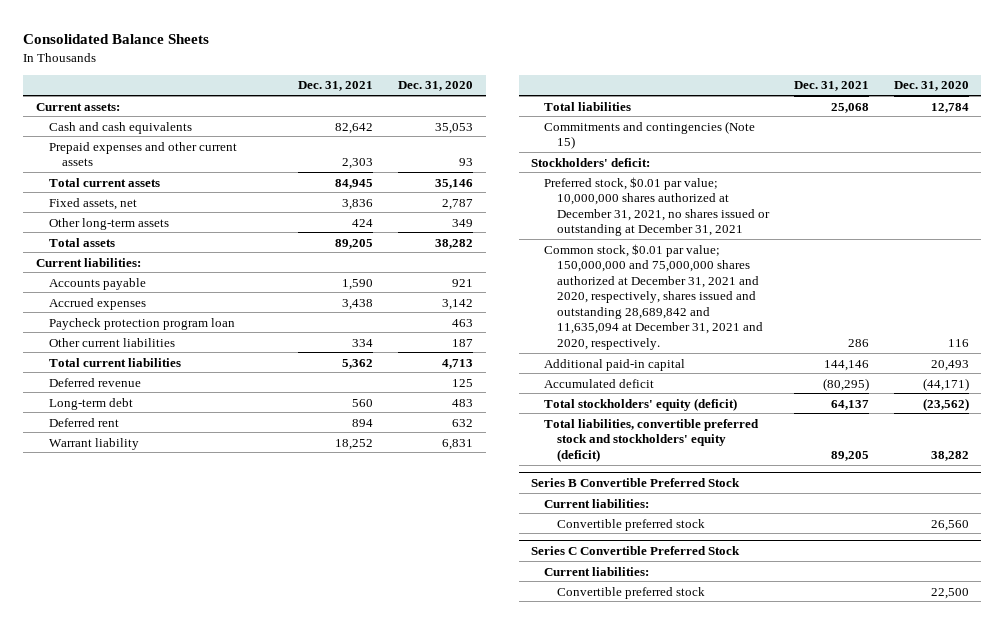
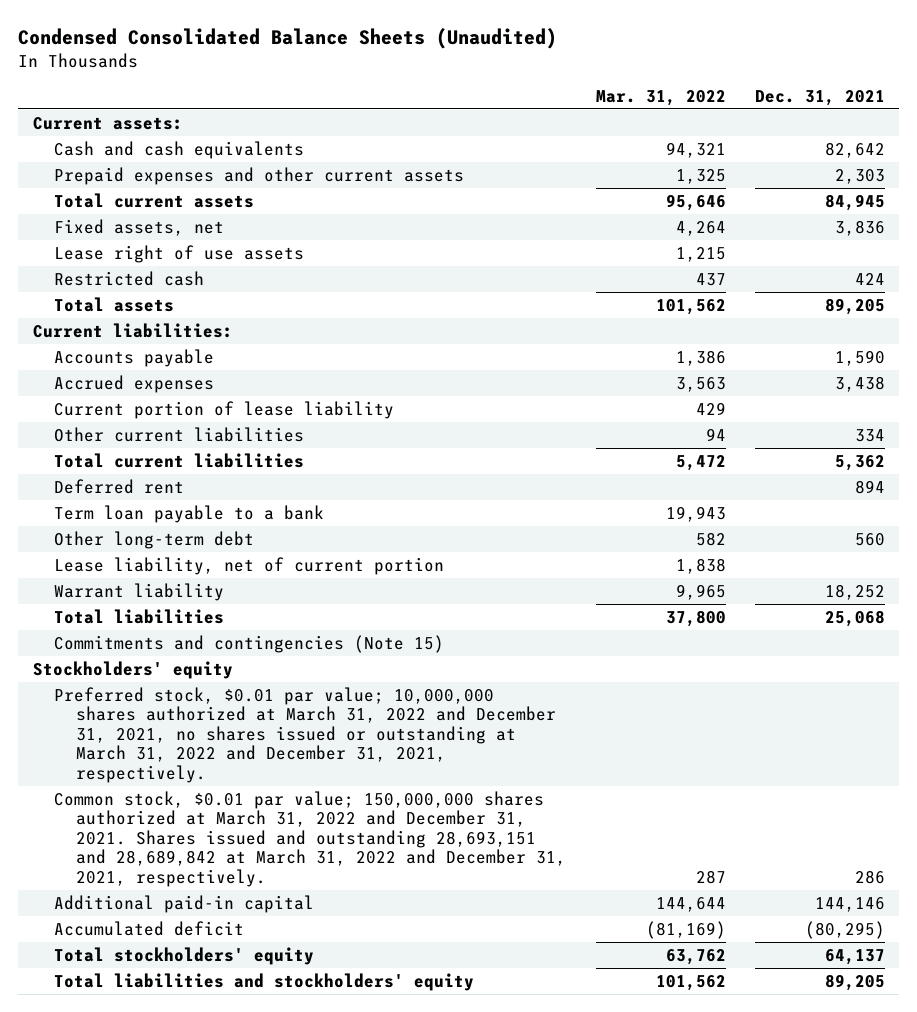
[23,33,210,44] Consolidated Balance Sheets -> [18,28,558,50] Condensed Consolidated Balance Sheets (Unaudited)
[398,81,474,92] Dec. 31, 2020 -> none
none -> [595,90,726,107] Mar. 31, 2022
none -> [54,244,305,263] Lease right of use assets
[48,217,169,230] Other long-term assets -> [54,270,205,286] Restricted cash
[48,317,235,330] Paycheck protection program loan -> none
none -> [54,400,395,419] Current portion of lease liability
[48,377,141,387] Deferred revenue -> none
[48,397,133,410] Long-term debt -> none
none -> [54,504,325,523] Term loan payable to a bank
none -> [54,530,255,549] Other long-term debt
none -> [54,556,445,575] Lease liability, net of current portion
[531,157,651,167] Stockholders' deficit: -> [32,660,233,679] Stockholders' equity
[544,176,770,237] Preferred stock, $0.01 par value; 10,000,000 shares authorized at December 31, 2021, no shares issued or outstanding at December 31, 2021 -> [54,686,557,783] Preferred stock, $0.01 par value; 10,000,000 shares authorized at March 31, 2022 and December 31, 2021, no shares issued or outstanding at March 31, 2022 and December 31, 2021, respectively.
[544,243,763,350] Common stock, $0.01 par value; 150,000,000 and 75,000,000 shares authorized at December 31, 2021 and 2020, respectively, shares issued and outstanding 28,689,842 and 11,635,094 at December 31, 2021 and 2020, respectively. -> [54,790,567,887] Common stock, $0.01 par value; 150,000,000 shares authorized at March 31, 2022 and December 31, 2021. Shares issued and outstanding 28,693,151 and 28,689,842 at March 31, 2022 and December 31, 2021, respectively.
[531,478,741,488] Series B Convertible Preferred Stock -> none
[544,498,650,508] Current liabilities: -> none
[556,518,705,531] Convertible preferred stock -> none
[531,546,741,556] Series C Convertible Preferred Stock -> none
[544,566,650,576] Current liabilities: -> none
[556,586,705,599] Convertible preferred stock -> none
[544,397,738,411] Total stockholders' equity (deficit) -> [54,946,315,965] Total stockholders' equity
[544,418,760,462] Total liabilities, convertible preferred stock and stockholders' equity (deficit) -> [54,972,475,991] Total liabilities and stockholders' equity

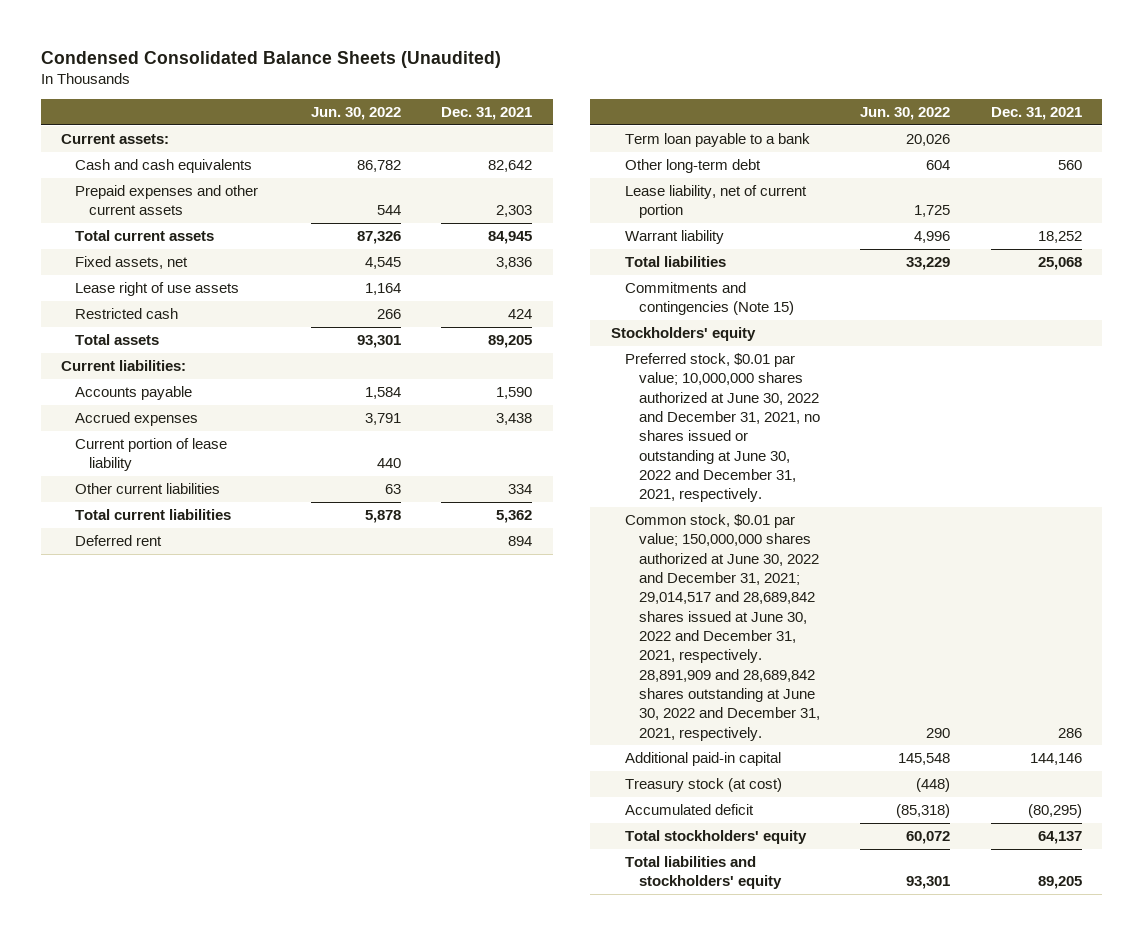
[595,90,726,107] Mar. 31, 2022 -> none
none -> [310,107,401,121] Jun. 30, 2022
[54,686,557,783] Preferred stock, $0.01 par value; 10,000,000 shares authorized at March 31, 2022 and December 31, 2021, no shares issued or outstanding at March 31, 2022 and December 31, 2021, respectively. -> [624,352,820,503] Preferred stock, $0.01 par value; 10,000,000 shares authorized at June 30, 2022 and December 31, 2021, no shares issued or outstanding at June 30, 2022 and December 31, 2021, respectively.
[54,790,567,887] Common stock, $0.01 par value; 150,000,000 shares authorized at March 31, 2022 and December 31, 2021. Shares issued and outstanding 28,693,151 and 28,689,842 at March 31, 2022 and December 31, 2021, respectively. -> [624,513,820,741] Common stock, $0.01 par value; 150,000,000 shares authorized at June 30, 2022 and December 31, 2021; 29,014,517 and 28,689,842 shares issued at June 30, 2022 and December 31, 2021, respectively. 28,891,909 and 28,689,842 shares outstanding at June 30, 2022 and December 31, 2021, respectively.
none -> [624,777,782,792] Treasury stock (at cost)

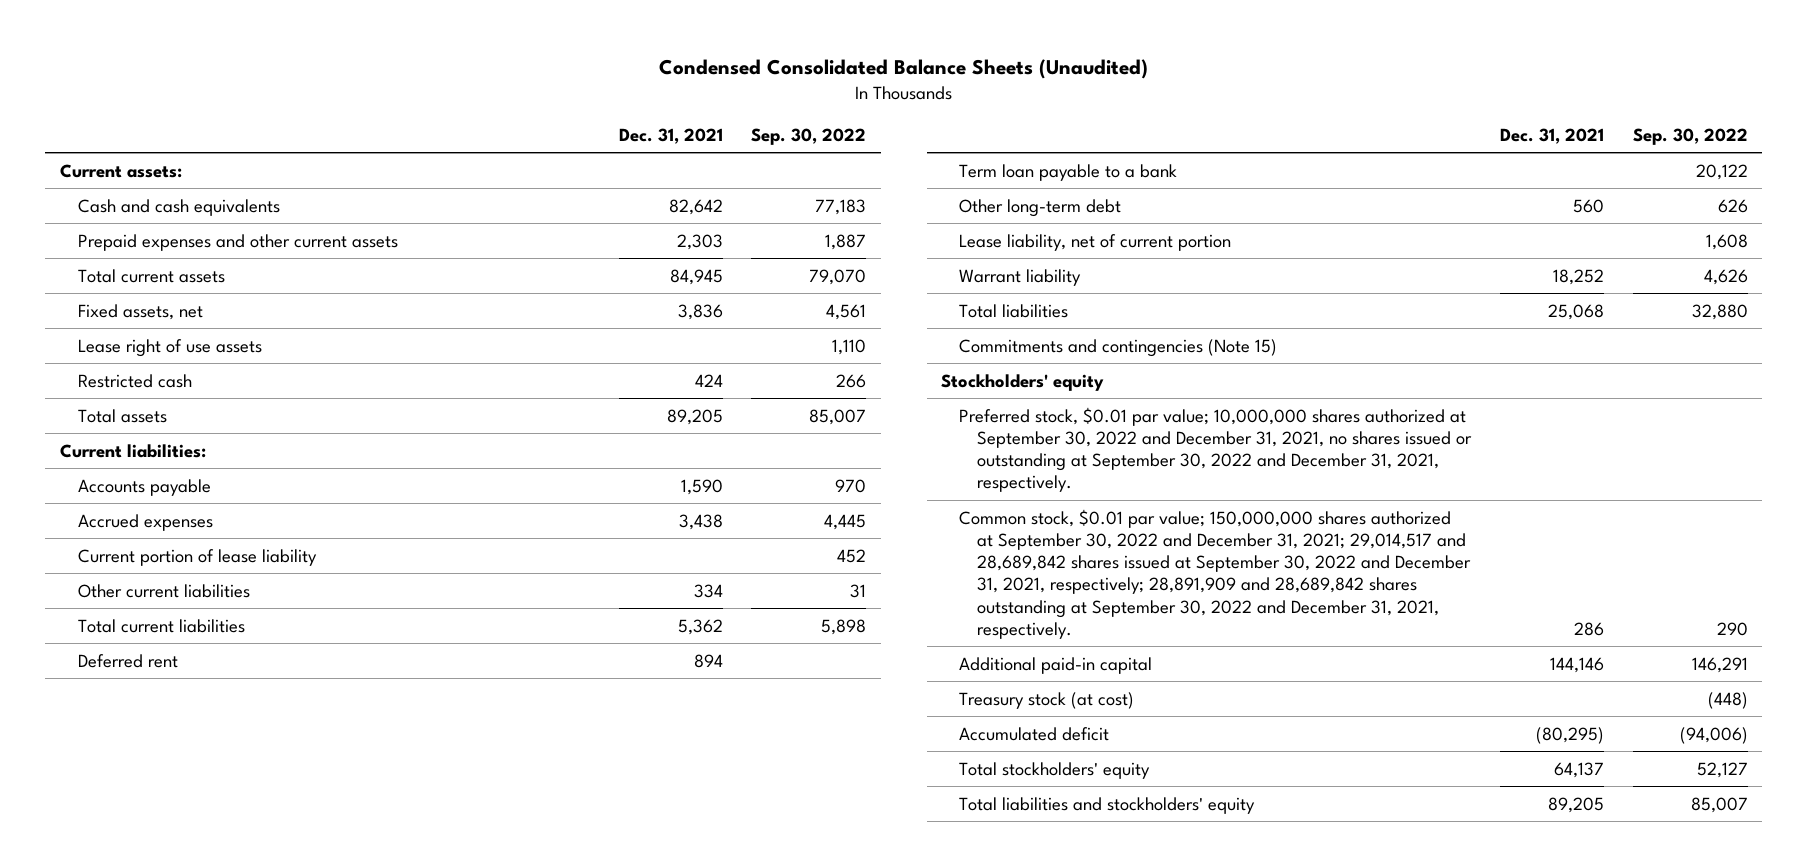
[310,107,401,121] Jun. 30, 2022 -> none
none -> [751,127,867,145] Sep. 30, 2022
[624,352,820,503] Preferred stock, $0.01 par value; 10,000,000 shares authorized at June 30, 2022 and December 31, 2021, no shares issued or outstanding at June 30, 2022 and December 31, 2021, respectively. -> [959,406,1473,493] Preferred stock, $0.01 par value; 10,000,000 shares authorized at September 30, 2022 and December 31, 2021, no shares issued or outstanding at September 30, 2022 and December 31, 2021, respectively.
[624,513,820,741] Common stock, $0.01 par value; 150,000,000 shares authorized at June 30, 2022 and December 31, 2021; 29,014,517 and 28,689,842 shares issued at June 30, 2022 and December 31, 2021, respectively. 28,891,909 and 28,689,842 shares outstanding at June 30, 2022 and December 31, 2021, respectively. -> [959,508,1472,639] Common stock, $0.01 par value; 150,000,000 shares authorized at September 30, 2022 and December 31, 2021; 29,014,517 and 28,689,842 shares issued at September 30, 2022 and December 31, 2021, respectively; 28,891,909 and 28,689,842 shares outstanding at September 30, 2022 and December 31, 2021, respectively.

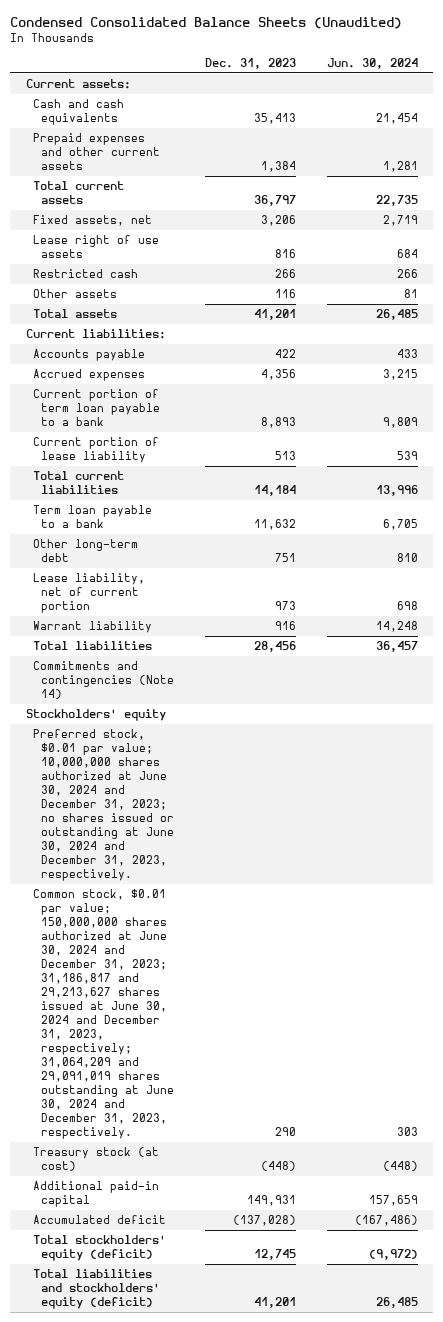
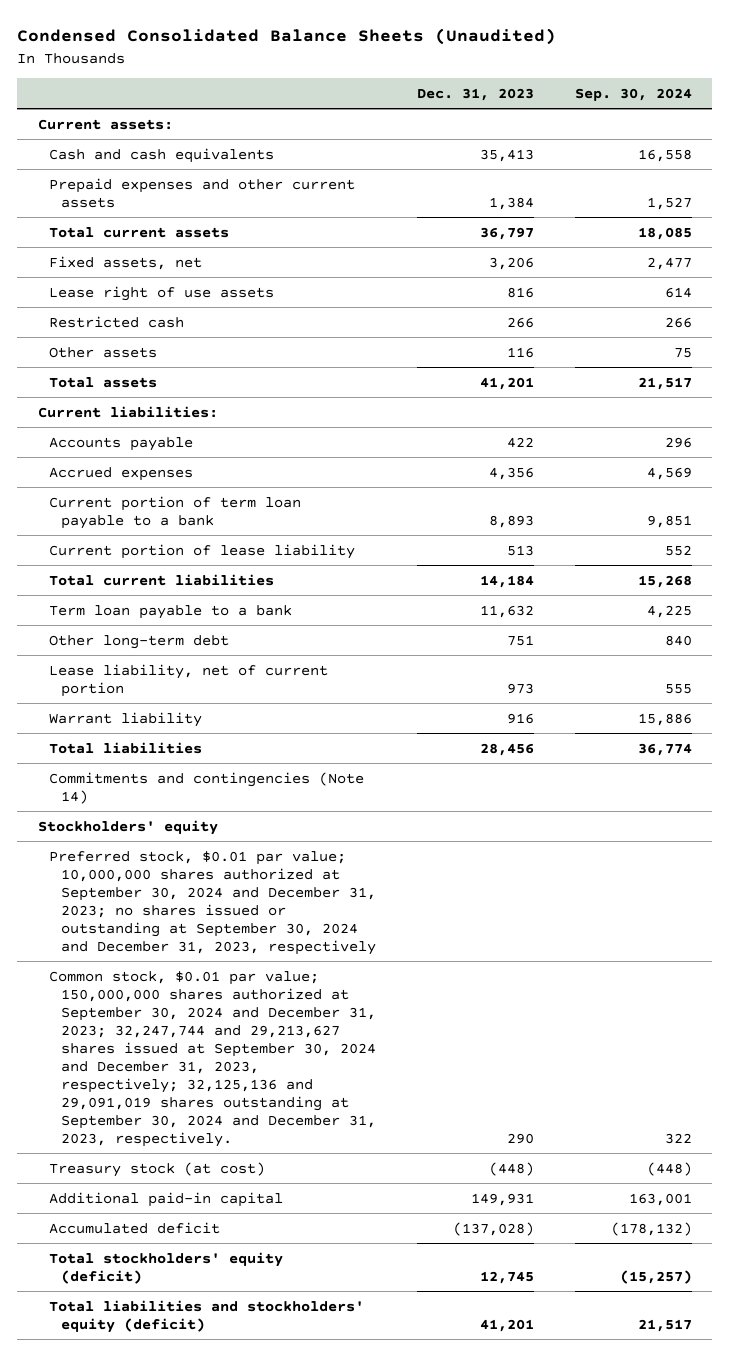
[326,57,418,69] Jun. 30, 2024 -> none
none -> [574,87,692,101] Sep. 30, 2024
[33,729,175,881] Preferred stock, $0.01 par value; 10,000,000 shares authorized at June 30, 2024 and December 31, 2023; no shares issued or outstanding at June 30, 2024 and December 31, 2023, respectively. -> [49,850,376,955] Preferred stock, $0.01 par value; 10,000,000 shares authorized at September 30, 2024 and December 31, 2023; no shares issued or outstanding at September 30, 2024 and December 31, 2023, respectively
[33,889,175,1139] Common stock, $0.01 par value; 150,000,000 shares authorized at June 30, 2024 and December 31, 2023; 31,186,817 and 29,213,627 shares issued at June 30, 2024 and December 31, 2023, respectively; 31,064,209 and 29,091,019 shares outstanding at June 30, 2024 and December 31, 2023, respectively. -> [49,970,376,1148] Common stock, $0.01 par value; 150,000,000 shares authorized at September 30, 2024 and December 31, 2023; 32,247,744 and 29,213,627 shares issued at September 30, 2024 and December 31, 2023, respectively; 32,125,136 and 29,091,019 shares outstanding at September 30, 2024 and December 31, 2023, respectively.

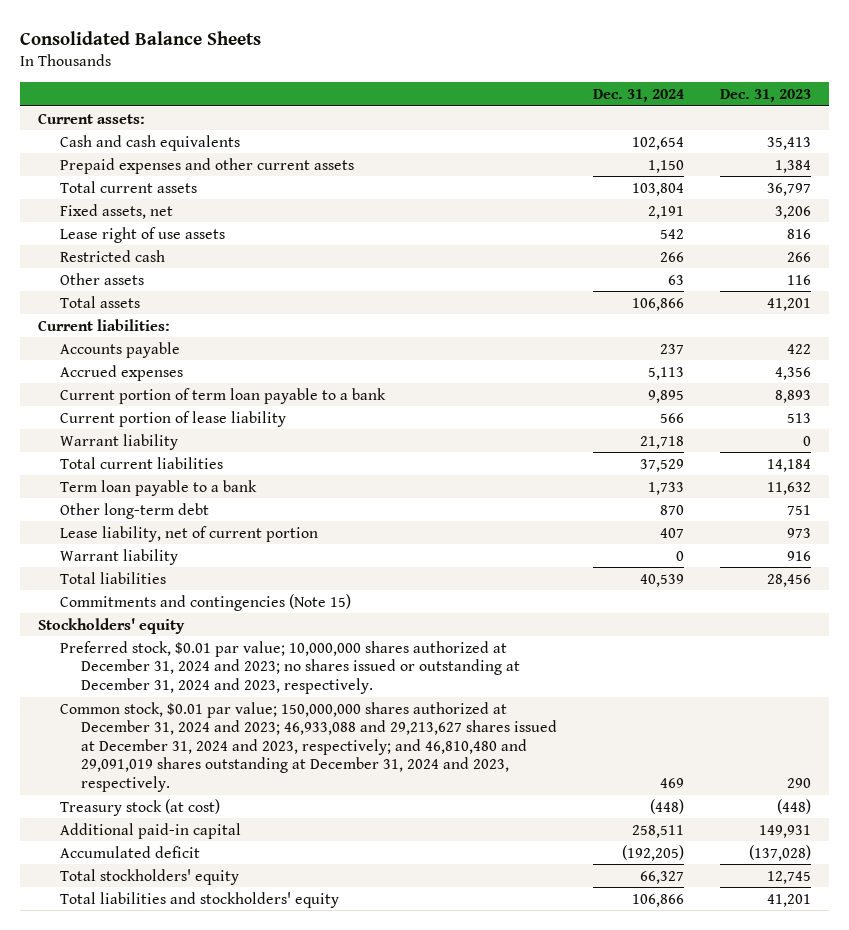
[16,28,556,46] Condensed Consolidated Balance Sheets (Unaudited) -> [20,31,262,46] Consolidated Balance Sheets
[574,87,692,101] Sep. 30, 2024 -> none
none -> [593,88,685,102] Dec. 31, 2024
none -> [59,433,178,450] Warrant liability
[49,771,365,804] Commitments and contingencies (Note 14) -> [59,593,351,611] Commitments and contingencies (Note 15)
[49,850,376,955] Preferred stock, $0.01 par value; 10,000,000 shares authorized at September 30, 2024 and December 31, 2023; no shares issued or outstanding at September 30, 2024 and December 31, 2023, respectively -> [59,640,521,694] Preferred stock, $0.01 par value; 10,000,000 shares authorized at December 31, 2024 and 2023; no shares issued or outstanding at December 31, 2024 and 2023, respectively.
[49,970,376,1148] Common stock, $0.01 par value; 150,000,000 shares authorized at September 30, 2024 and December 31, 2023; 32,247,744 and 29,213,627 shares issued at September 30, 2024 and December 31, 2023, respectively; 32,125,136 and 29,091,019 shares outstanding at September 30, 2024 and December 31, 2023, respectively. -> [59,701,558,793] Common stock, $0.01 par value; 150,000,000 shares authorized at December 31, 2024 and 2023; 46,933,088 and 29,213,627 shares issued at December 31, 2024 and 2023, respectively; and 46,810,480 and 29,091,019 shares outstanding at December 31, 2024 and 2023, respectively.
[49,1251,284,1284] Total stockholders' equity (deficit) -> [59,868,239,885] Total stockholders' equity
[49,1299,365,1333] Total liabilities and stockholders' equity (deficit) -> [59,891,339,908] Total liabilities and stockholders' equity

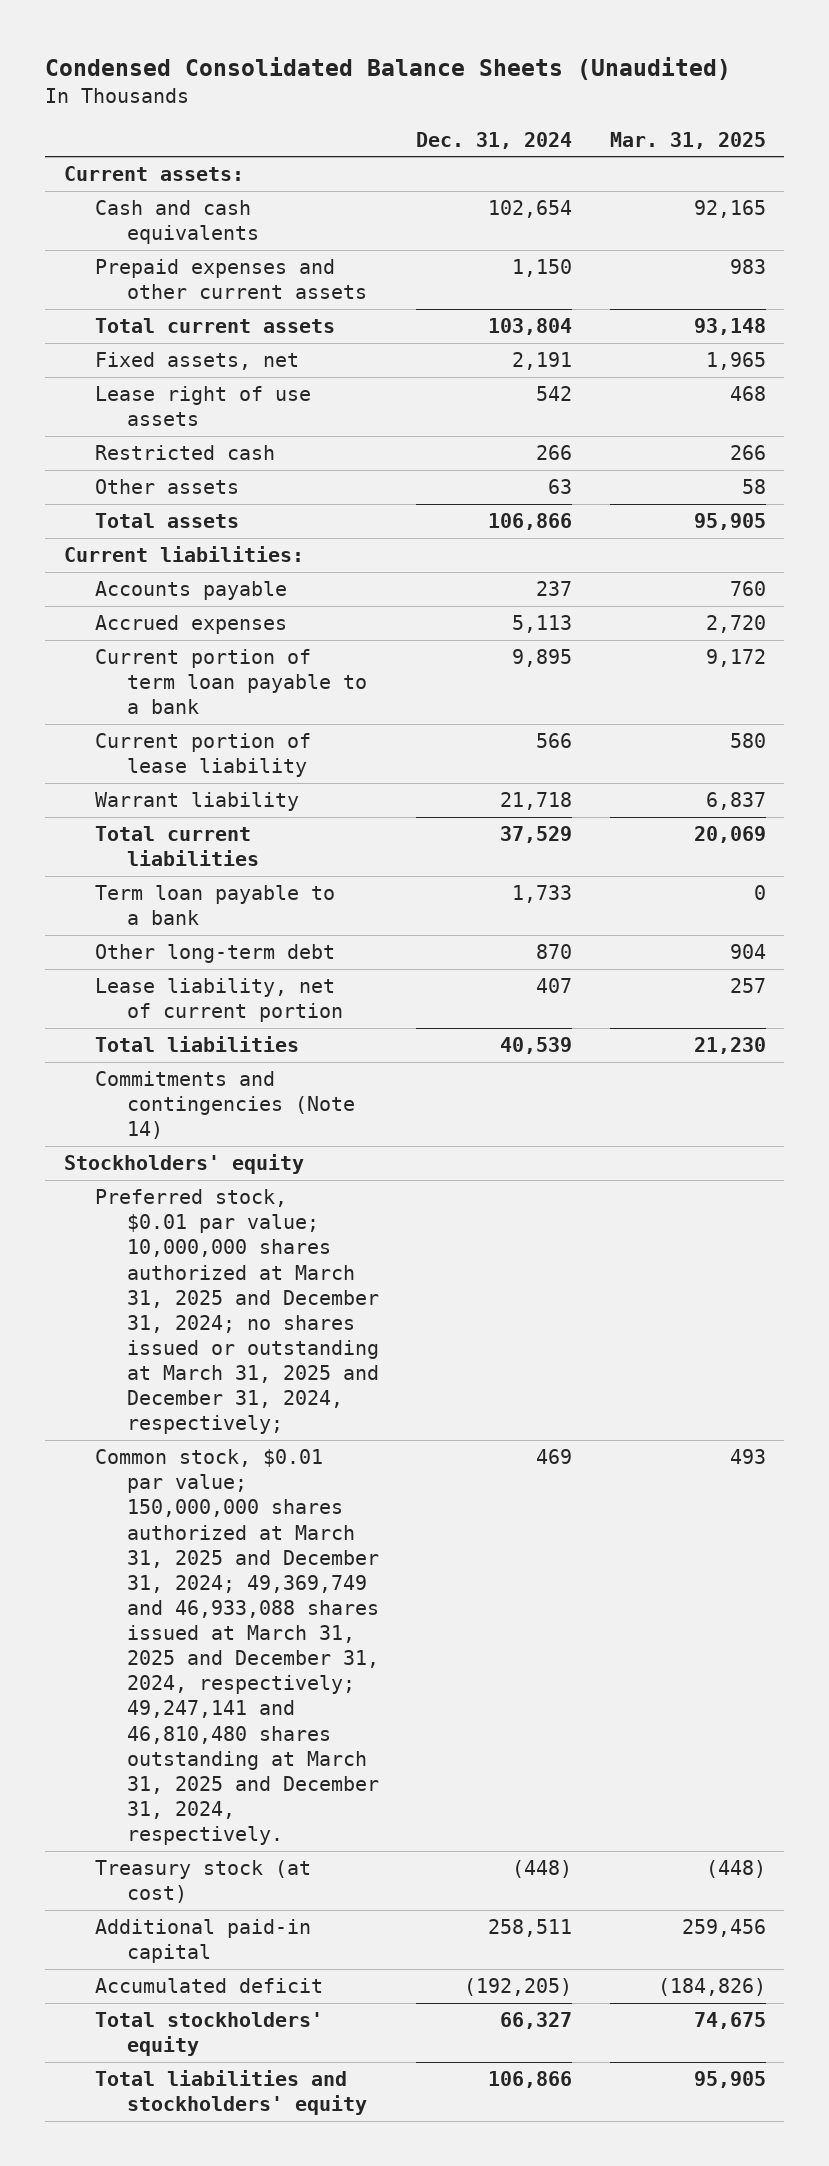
[20,31,262,46] Consolidated Balance Sheets -> [44,56,731,80] Condensed Consolidated Balance Sheets (Unaudited)
[719,88,811,102] Dec. 31, 2023 -> none
none -> [609,131,766,149] Mar. 31, 2025
[59,548,178,565] Warrant liability -> none
[59,593,351,611] Commitments and contingencies (Note 15) -> [95,1071,355,1140] Commitments and contingencies (Note 14)
[59,640,521,694] Preferred stock, $0.01 par value; 10,000,000 shares authorized at December 31, 2024 and 2023; no shares issued or outstanding at December 31, 2024 and 2023, respectively. -> [95,1189,379,1435] Preferred stock, $0.01 par value; 10,000,000 shares authorized at March 31, 2025 and December 31, 2024; no shares issued or outstanding at March 31, 2025 and December 31, 2024, respectively;
[59,701,558,793] Common stock, $0.01 par value; 150,000,000 shares authorized at December 31, 2024 and 2023; 46,933,088 and 29,213,627 shares issued at December 31, 2024 and 2023, respectively; and 46,810,480 and 29,091,019 shares outstanding at December 31, 2024 and 2023, respectively. -> [95,1449,379,1846] Common stock, $0.01 par value; 150,000,000 shares authorized at March 31, 2025 and December 31, 2024; 49,369,749 and 46,933,088 shares issued at March 31, 2025 and December 31, 2024, respectively; 49,247,141 and 46,810,480 shares outstanding at March 31, 2025 and December 31, 2024, respectively.

